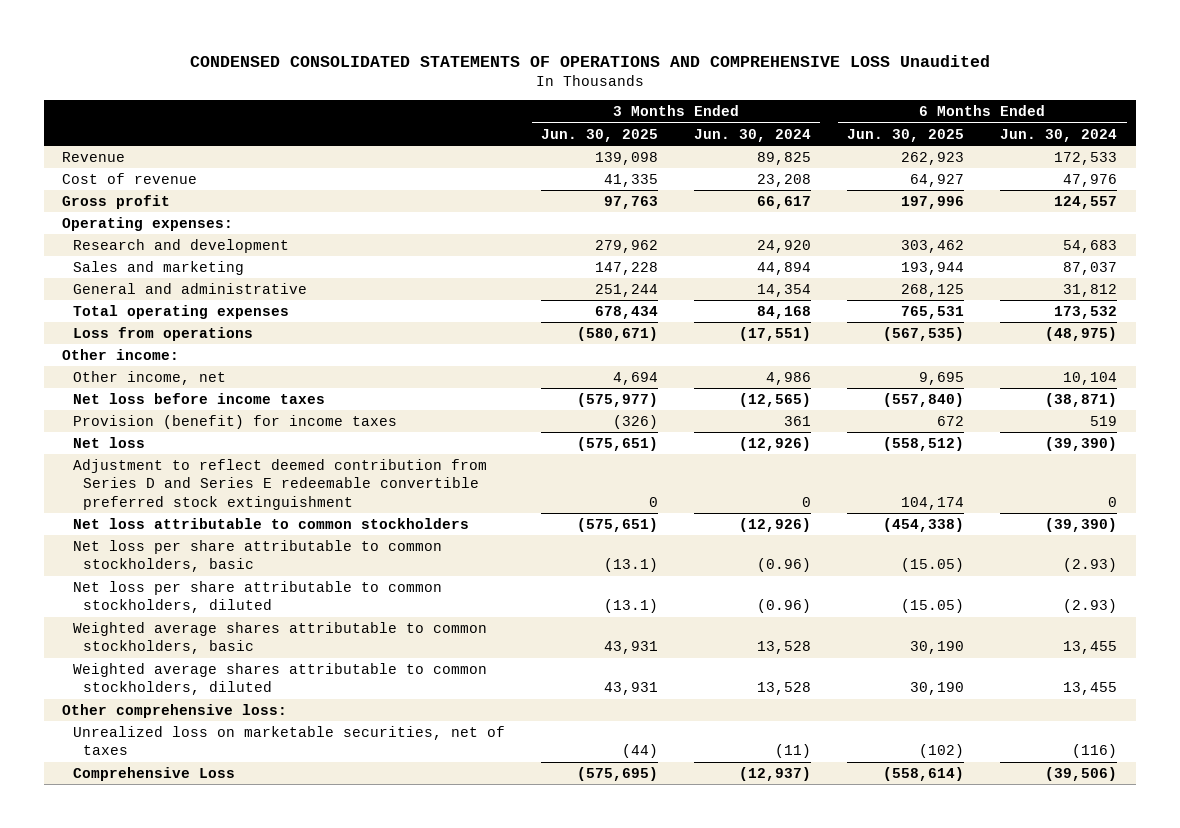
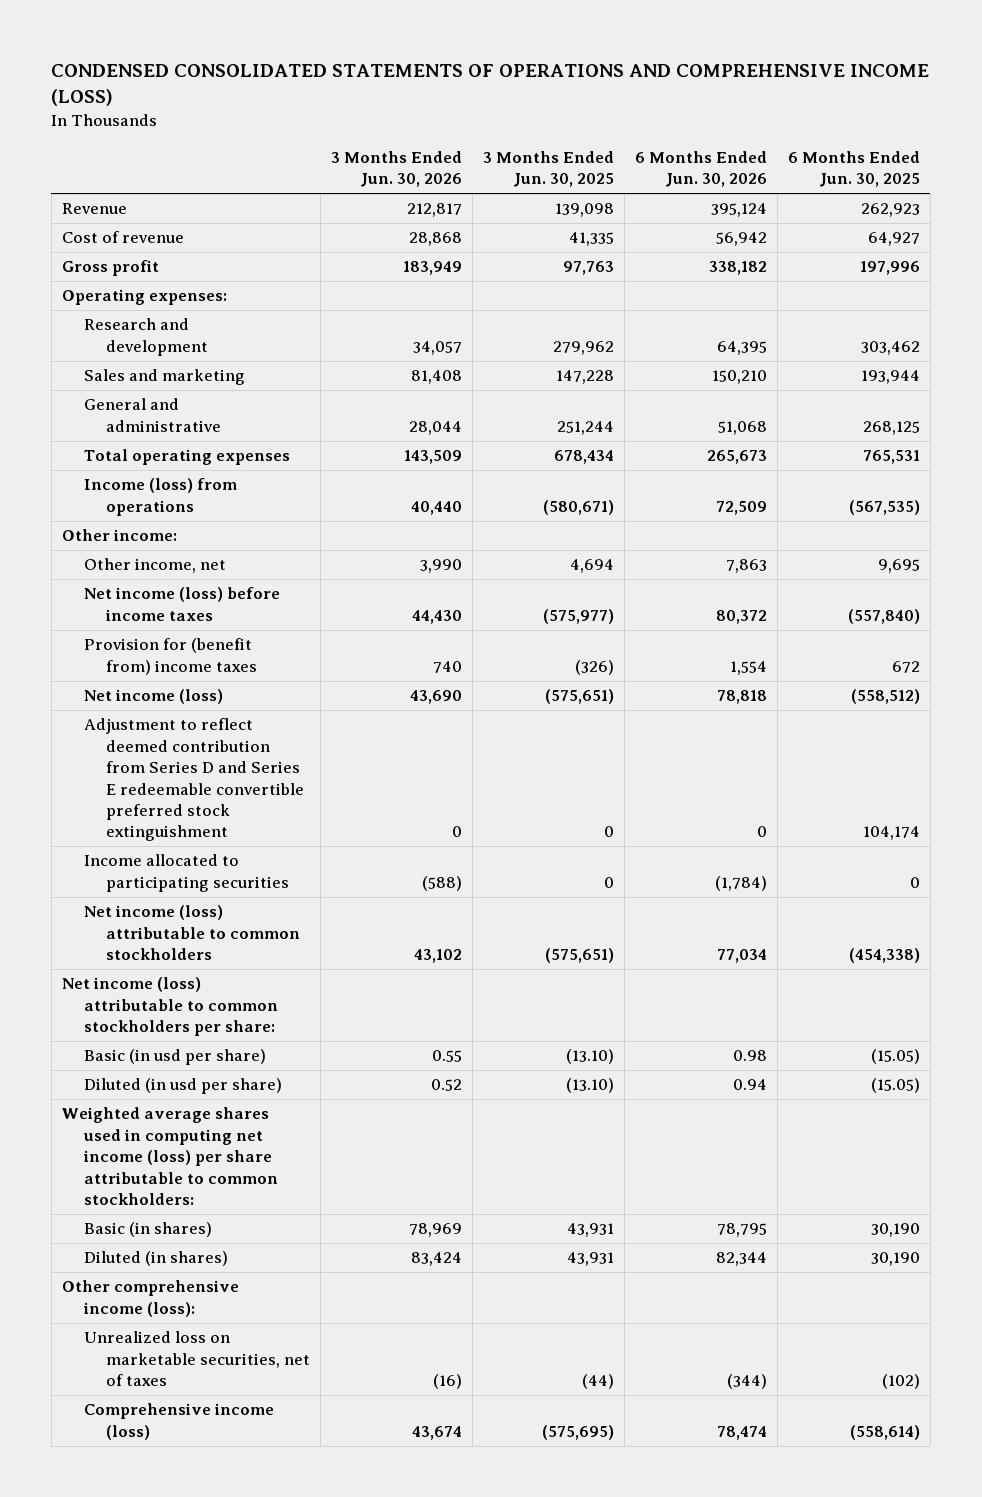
[189,54,990,67] CONDENSED CONSOLIDATED STATEMENTS OF OPERATIONS AND COMPREHENSIVE LOSS Unaudited -> [51,64,930,107] CONDENSED CONSOLIDATED STATEMENTS OF OPERATIONS AND COMPREHENSIVE INCOME (LOSS)
[694,128,812,142] Jun. 30, 2024 -> none
[1000,128,1118,142] Jun. 30, 2024 -> none
none -> [331,150,463,188] 3 Months Ended Jun. 30, 2026
none -> [634,150,767,188] 6 Months Ended Jun. 30, 2026
[72,327,253,342] Loss from operations -> [83,478,237,516] Income (loss) from operations
[72,393,325,405] Net loss before income taxes -> [83,587,280,621] Net income (loss) before income taxes
[72,415,397,430] Provision (benefit) for income taxes -> [83,638,258,675] Provision for (benefit from) income taxes
[72,437,145,449] Net loss -> [83,689,223,705] Net income (loss)
none -> [83,854,290,892] Income allocated to participating securities
[72,518,469,530] Net loss attributable to common stockholders -> [83,905,301,961] Net income (loss) attributable to common stockholders
none -> [61,977,278,1037] Net income (loss) attributable to common stockholders per share:
[72,540,442,573] Net loss per share attributable to common stockholders, basic -> [83,1049,266,1066] Basic (in usd per share)
[604,558,659,573] (13.1) -> [566,1049,615,1065] (13.10)
[72,581,442,614] Net loss per share attributable to common stockholders, diluted -> [83,1078,282,1095] Diluted (in usd per share)
[604,599,659,614] (13.1) -> [566,1078,615,1094] (13.10)
none -> [61,1107,278,1205] Weighted average shares used in computing net income (loss) per share attributable to common stockholders:
[72,622,487,655] Weighted average shares attributable to common stockholders, basic -> [83,1222,212,1238] Basic (in shares)
[72,663,487,696] Weighted average shares attributable to common stockholders, diluted -> [83,1251,228,1267] Diluted (in shares)
[62,704,288,719] Other comprehensive loss: -> [61,1280,239,1317] Other comprehensive income (loss):
[72,767,235,782] Comprehensive Loss -> [83,1403,274,1440] Comprehensive income (loss)

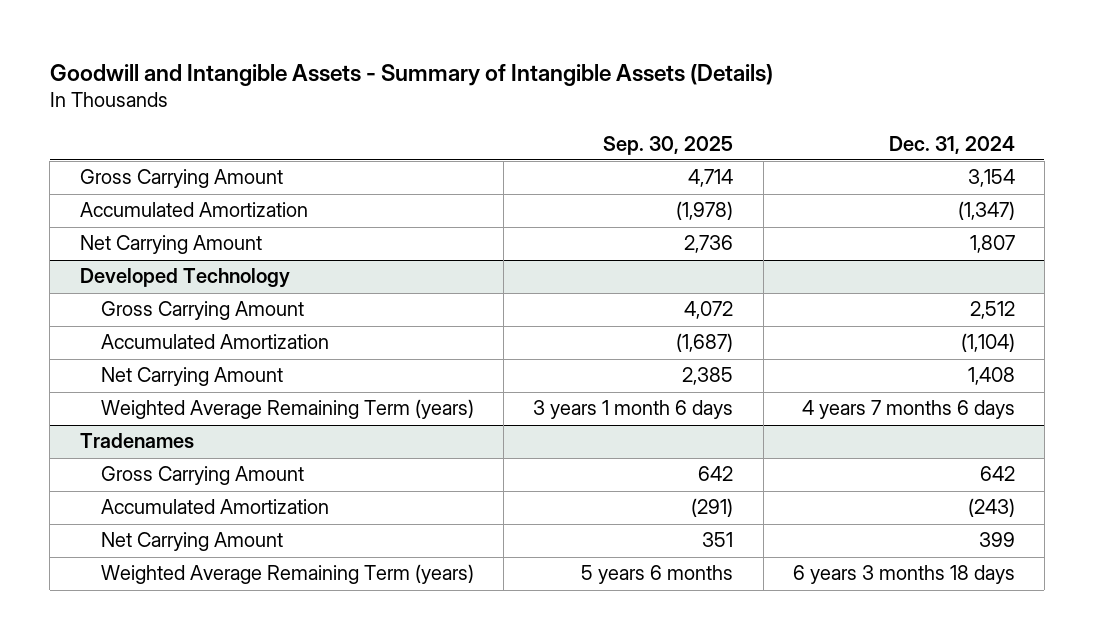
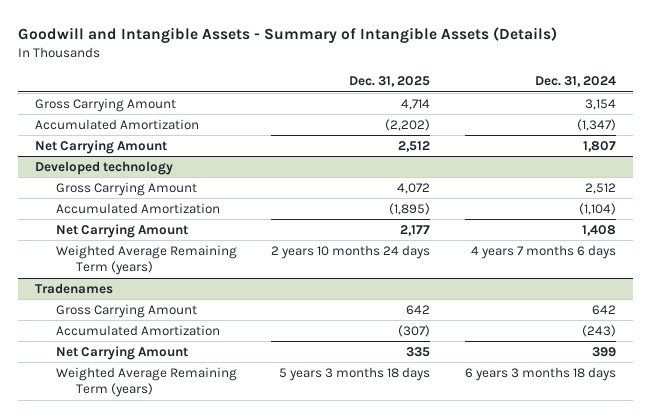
[603,135,734,155] Sep. 30, 2025 -> none
none -> [349,76,431,88] Dec. 31, 2025
[79,268,290,289] Developed Technology -> [35,160,174,175] Developed technology

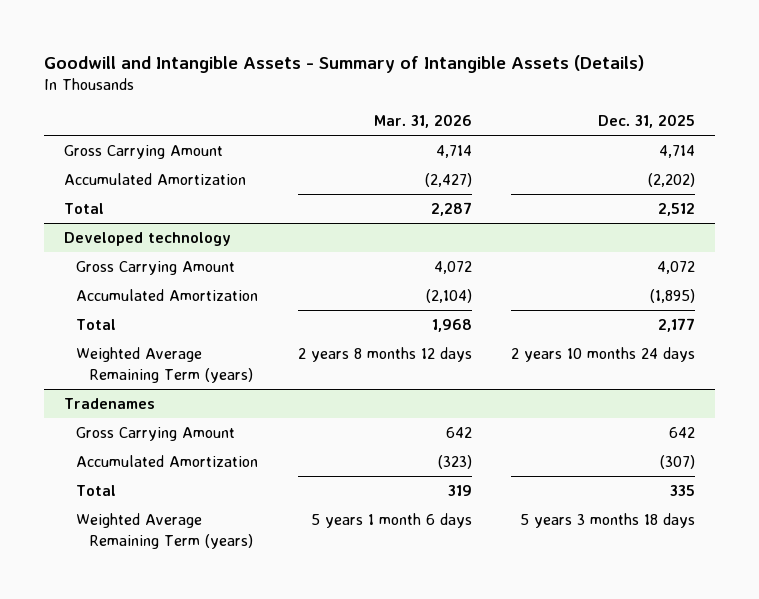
[535,76,617,88] Dec. 31, 2024 -> none
none -> [373,114,472,129] Mar. 31, 2026
[35,139,168,154] Net Carrying Amount -> [63,203,104,215] Total
[55,223,188,238] Net Carrying Amount -> [76,319,117,331] Total
[55,345,188,360] Net Carrying Amount -> [76,485,117,497] Total

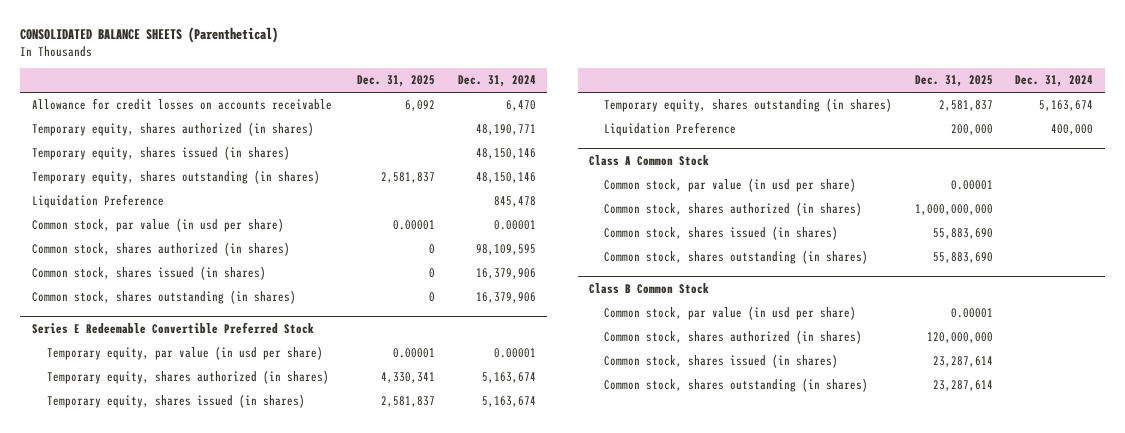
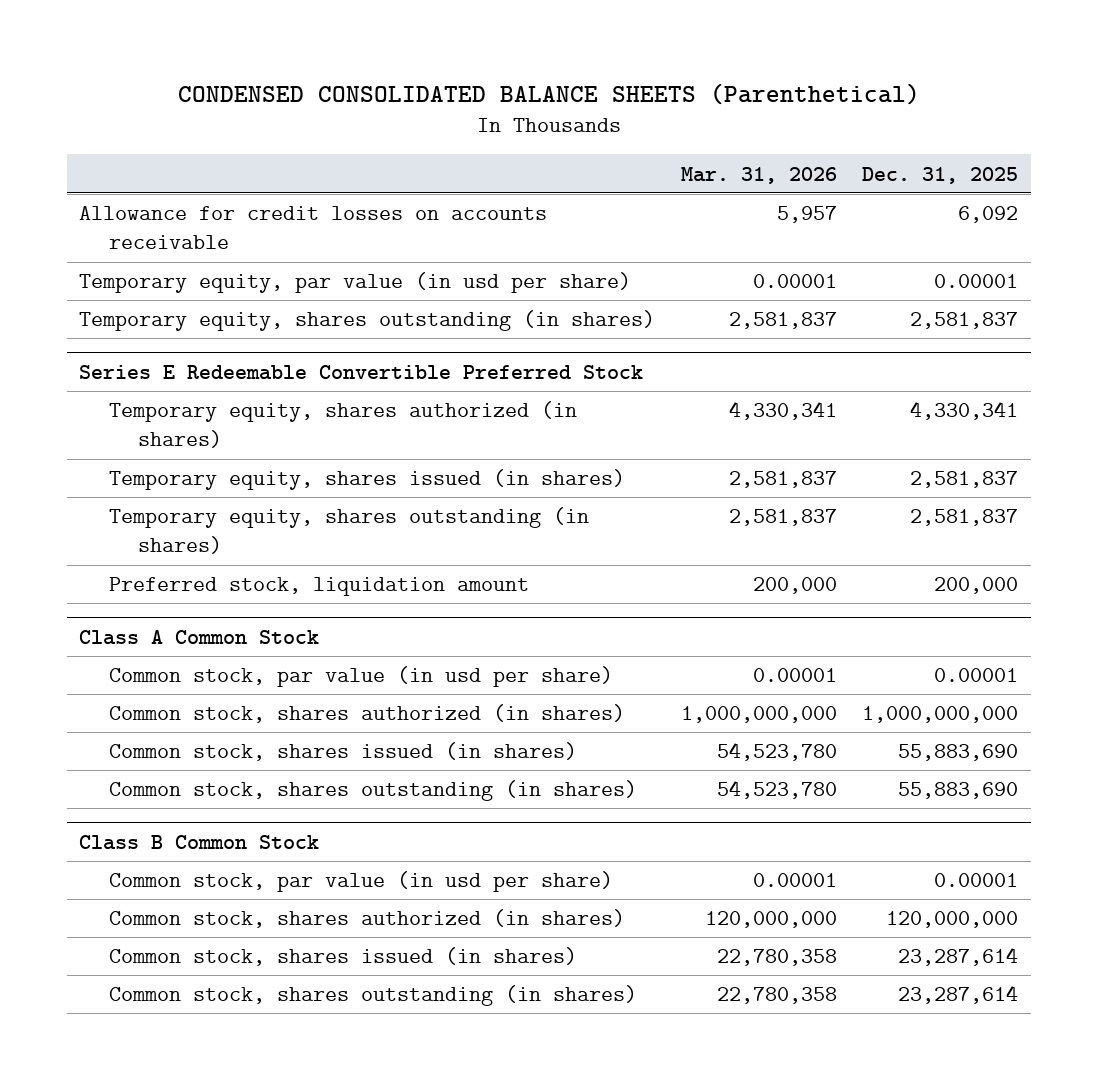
[20,27,279,44] CONSOLIDATED BALANCE SHEETS (Parenthetical) -> [177,82,920,105] CONDENSED CONSOLIDATED BALANCE SHEETS (Parenthetical)
[457,75,536,88] Dec. 31, 2024 -> none
none -> [680,166,837,184] Mar. 31, 2026
[31,122,314,137] Temporary equity, shares authorized (in shares) -> none
[31,146,290,161] Temporary equity, shares issued (in shares) -> none
none -> [79,272,632,294] Temporary equity, par value (in usd per share)
[31,194,164,209] Liquidation Preference -> none
[31,218,284,233] Common stock, par value (in usd per share) -> none
[31,242,290,257] Common stock, shares authorized (in shares) -> none
[31,266,266,281] Common stock, shares issued (in shares) -> none
[31,290,296,305] Common stock, shares outstanding (in shares) -> none
[46,346,323,361] Temporary equity, par value (in usd per share) -> none
[604,122,737,137] Liquidation Preference -> [108,577,529,597] Preferred stock, liquidation amount

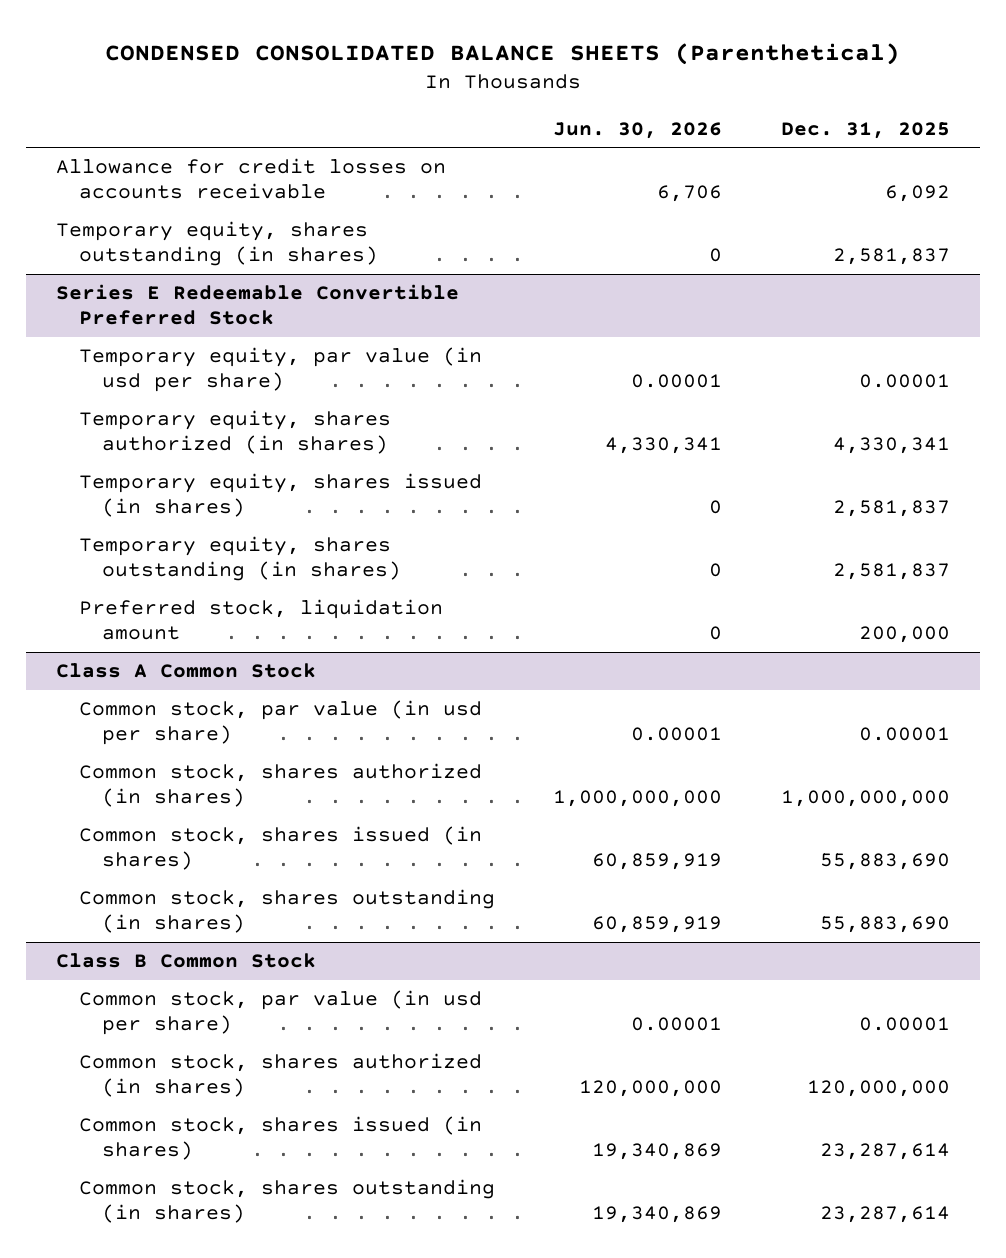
[680,166,837,184] Mar. 31, 2026 -> none
none -> [553,121,723,139] Jun. 30, 2026
[79,272,632,294] Temporary equity, par value (in usd per share) -> none
none -> [78,347,482,393] Temporary equity, par value (in usd per share)

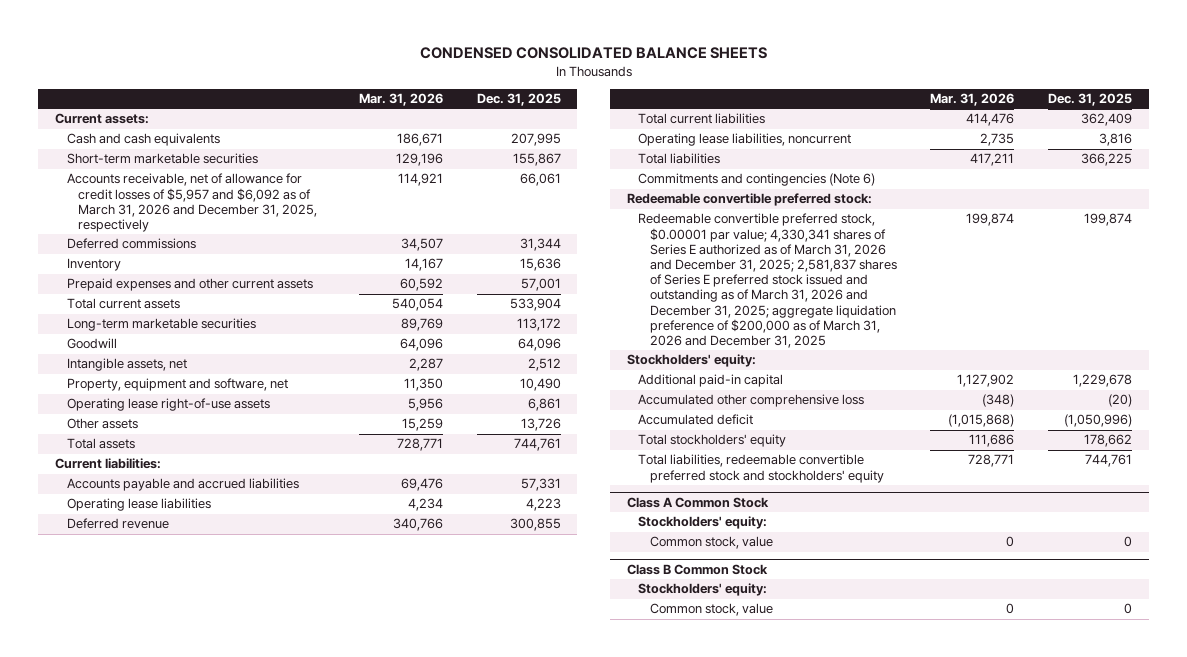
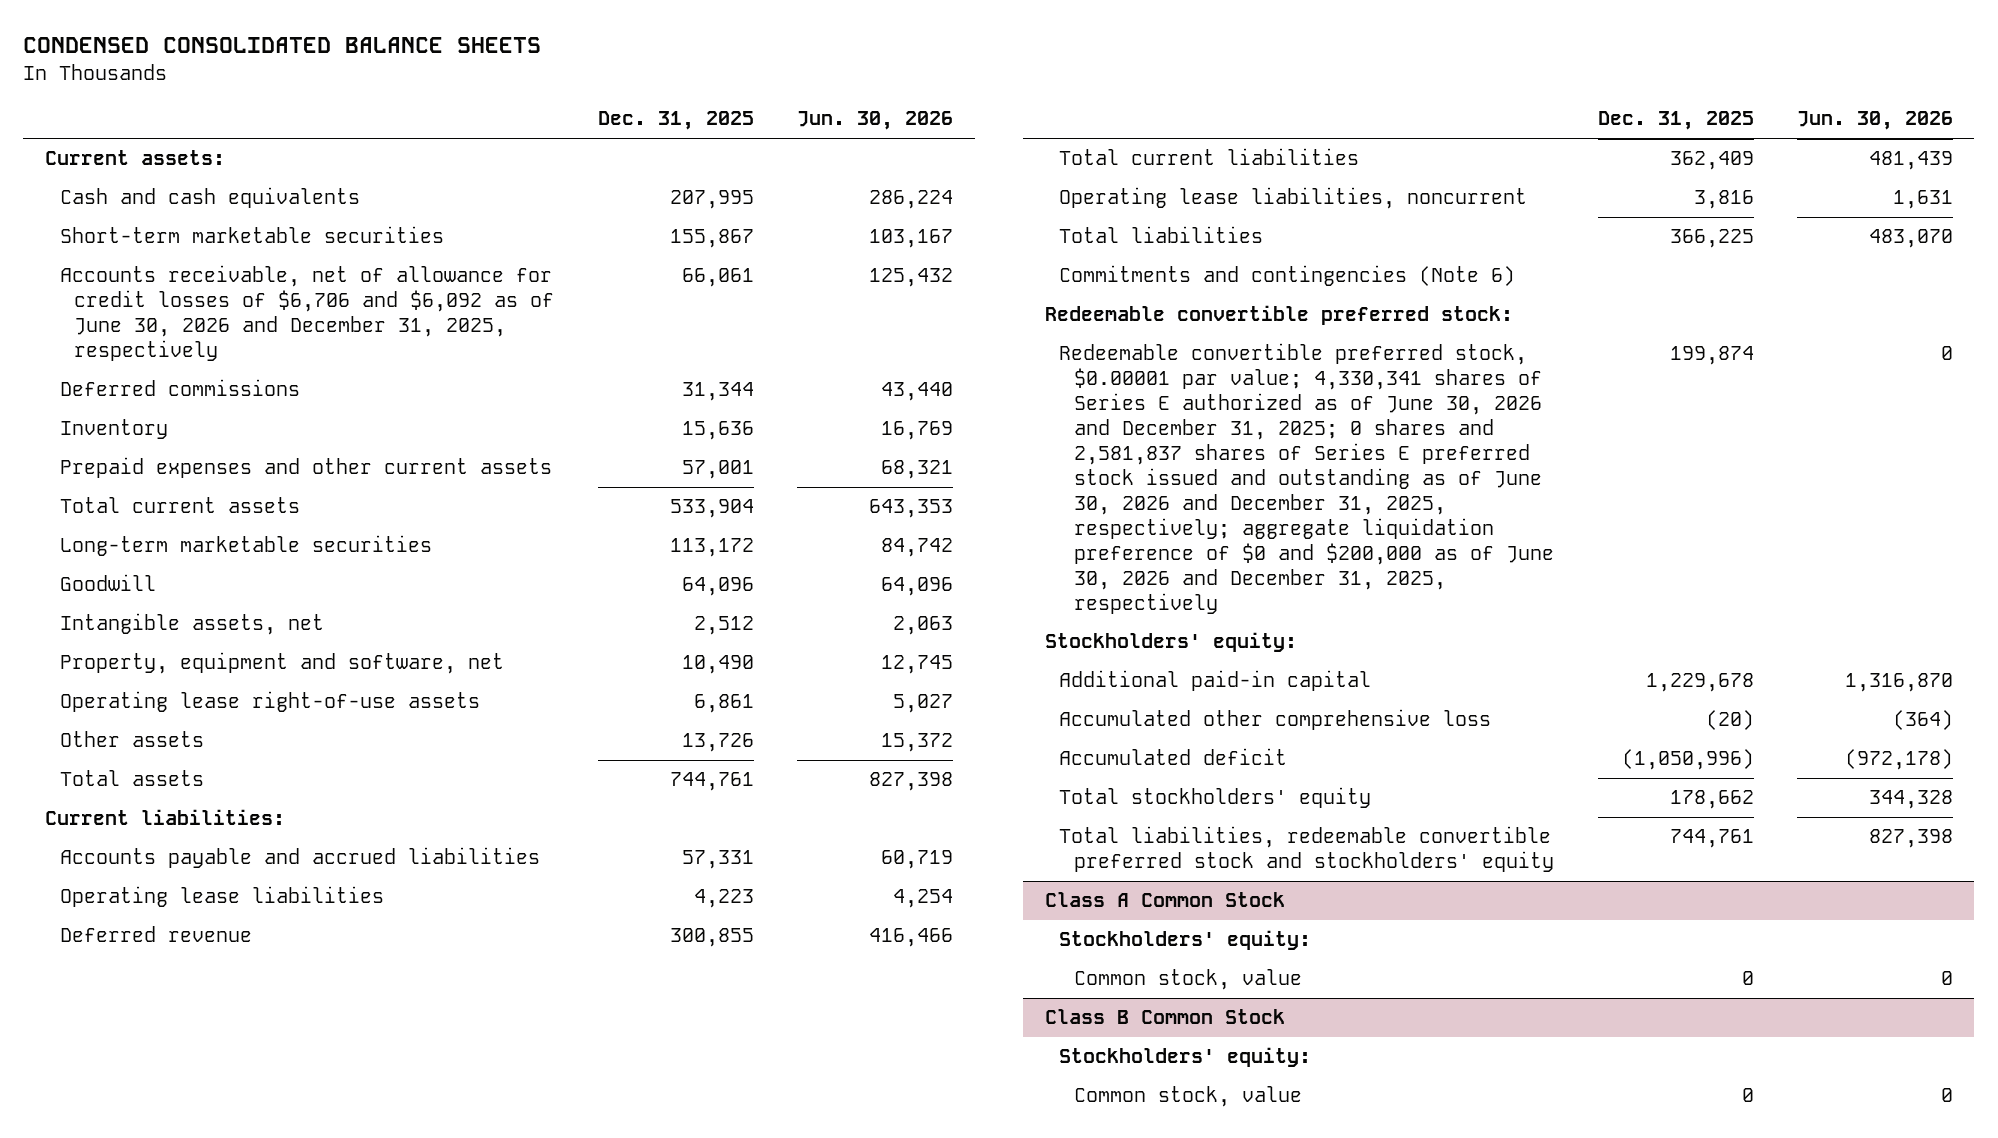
[358,93,443,107] Mar. 31, 2026 -> none
none -> [796,111,953,131] Jun. 30, 2026
[66,173,318,233] Accounts receivable, net of allowance for credit losses of $5,957 and $6,092 as of March 31, 2026 and December 31, 2025, respectively -> [59,265,555,362] Accounts receivable, net of allowance for credit losses of $6,706 and $6,092 as of June 30, 2026 and December 31, 2025, respectively
[638,213,897,349] Redeemable convertible preferred stock, $0.00001 par value; 4,330,341 shares of Series E authorized as of March 31, 2026 and December 31, 2025; 2,581,837 shares of Series E preferred stock issued and outstanding as of March 31, 2026 and December 31, 2025; aggregate liquidation preference of $200,000 as of March 31, 2026 and December 31, 2025 -> [1059,343,1555,614] Redeemable convertible preferred stock, $0.00001 par value; 4,330,341 shares of Series E authorized as of June 30, 2026 and December 31, 2025; 0 shares and 2,581,837 shares of Series E preferred stock issued and outstanding as of June 30, 2026 and December 31, 2025, respectively; aggregate liquidation preference of $0 and $200,000 as of June 30, 2026 and December 31, 2025, respectively

